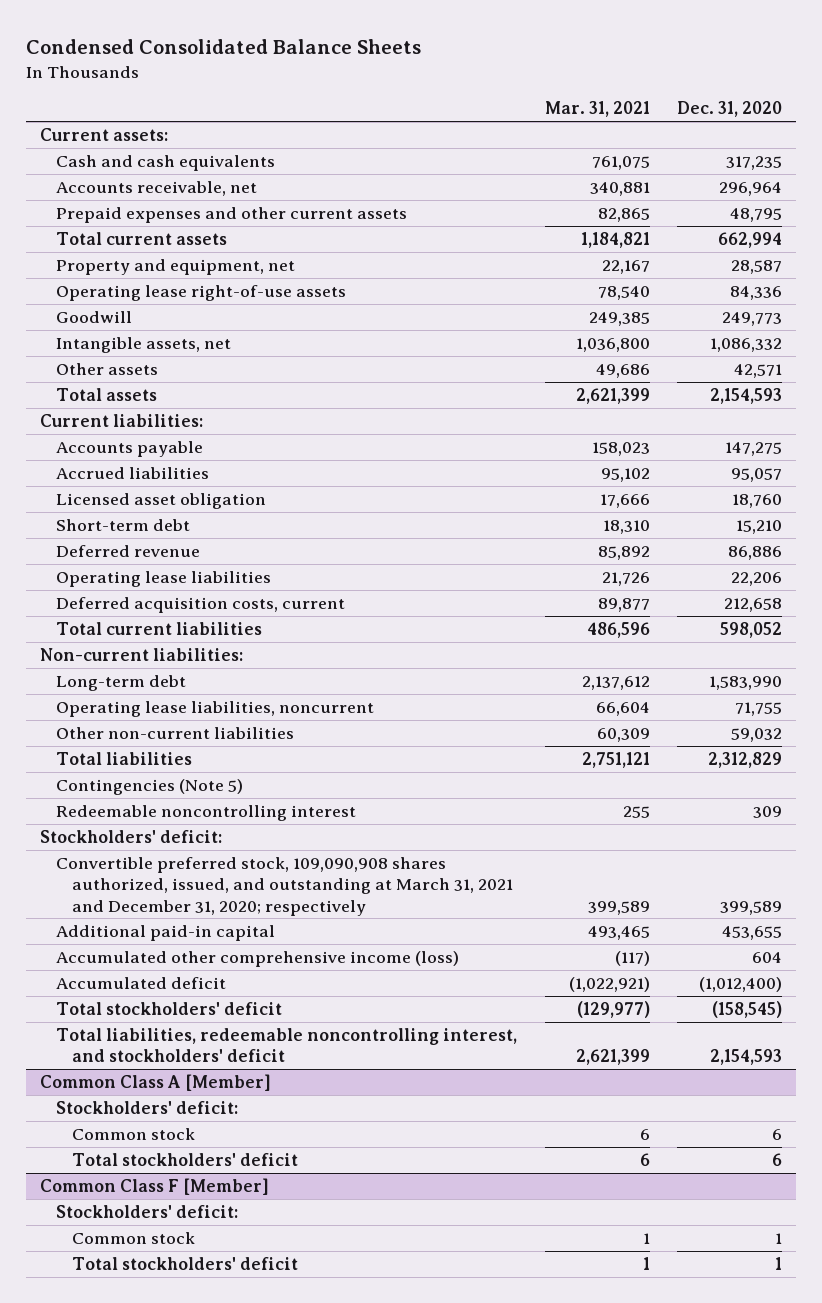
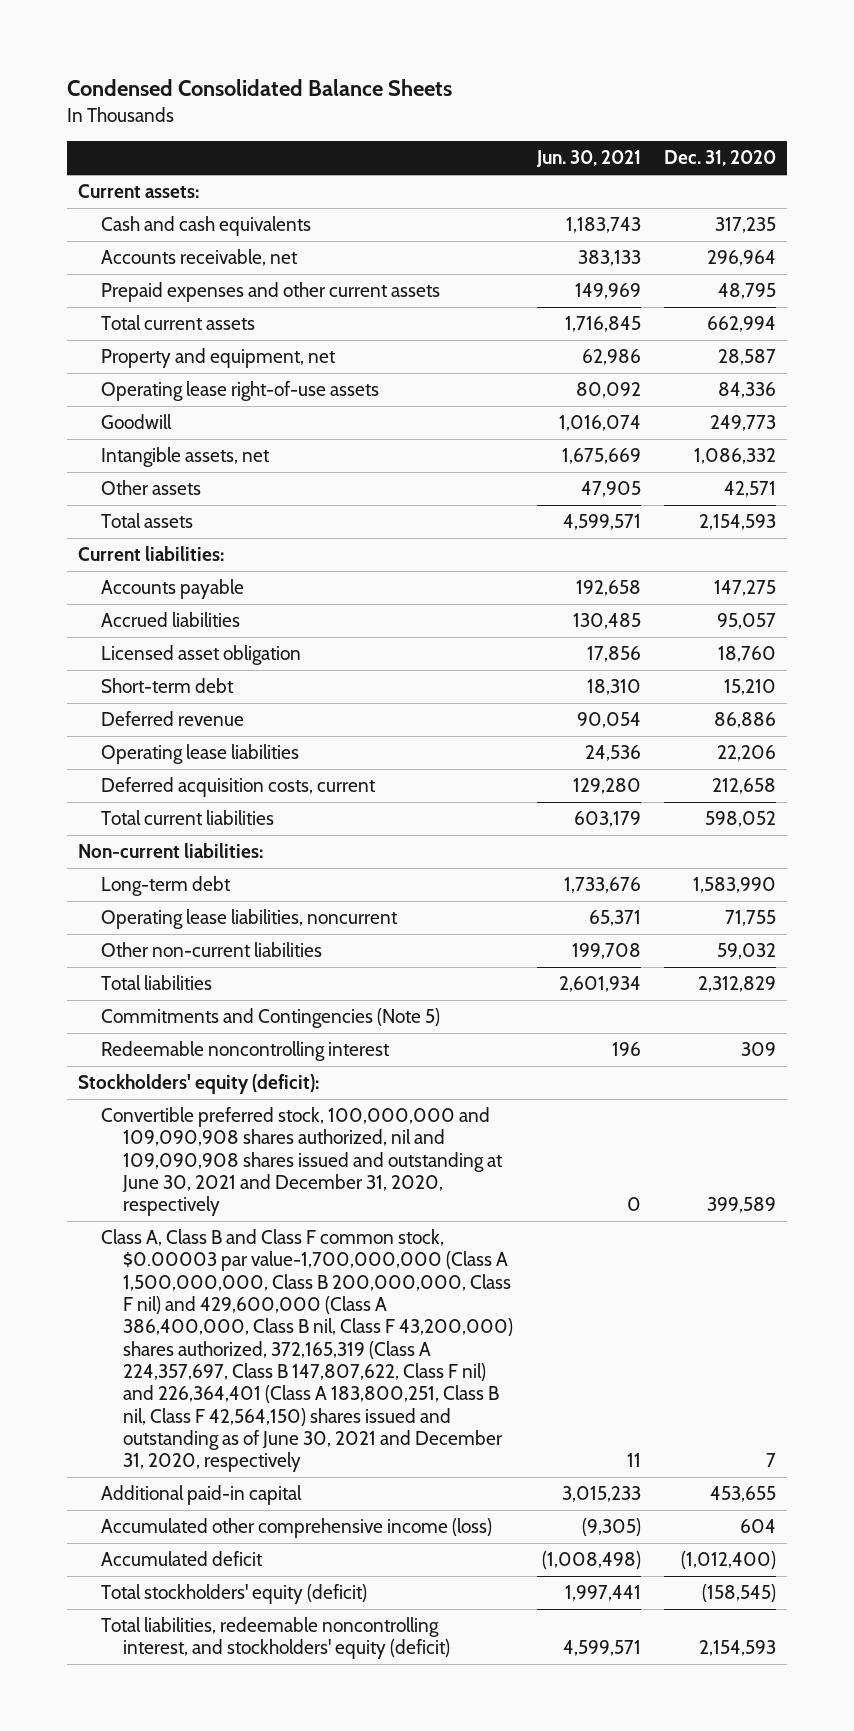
[544,101,650,118] Mar. 31, 2021 -> none
none -> [535,150,641,168] Jun. 30, 2021
[56,779,244,796] Contingencies (Note 5) -> [100,1008,440,1029] Commitments and Contingencies (Note 5)
[40,830,223,844] Stockholders' deficit: -> [78,1074,320,1095] Stockholders' equity (deficit):
[56,857,514,916] Convertible preferred stock, 109,090,908 shares authorized, issued, and outstanding at March 31, 2021 and December 31, 2020; respectively -> [100,1107,504,1217] Convertible preferred stock, 100,000,000 and 109,090,908 shares authorized, nil and 109,090,908 shares issued and outstanding at June 30, 2021 and December 31, 2020, respectively
none -> [100,1229,514,1473] Class A, Class B and Class F common stock, $0.00003 par value-1,700,000,000 (Class A 1,500,000,000, Class B 200,000,000, Class F nil) and 429,600,000 (Class A 386,400,000, Class B nil, Class F 43,200,000) shares authorized, 372,165,319 (Class A 224,357,697, Class B 147,807,622, Class F nil) and 226,364,401 (Class A 183,800,251, Class B nil, Class F 42,564,150) shares issued and outstanding as of June 30, 2021 and December 31, 2020, respectively
[40,1074,272,1092] Common Class A [Member] -> none
[56,1101,239,1115] Stockholders' deficit: -> none
[72,1128,196,1141] Common stock -> none
[72,1153,299,1167] Total stockholders' deficit -> none
[40,1178,270,1196] Common Class F [Member] -> none
[56,1205,239,1219] Stockholders' deficit: -> none
[72,1232,196,1245] Common stock -> none
[72,1257,299,1271] Total stockholders' deficit -> none
[56,1002,283,1016] Total stockholders' deficit -> [100,1584,367,1605] Total stockholders' equity (deficit)
[56,1028,518,1063] Total liabilities, redeemable noncontrolling interest, and stockholders' deficit -> [100,1617,451,1660] Total liabilities, redeemable noncontrolling interest, and stockholders' equity (deficit)

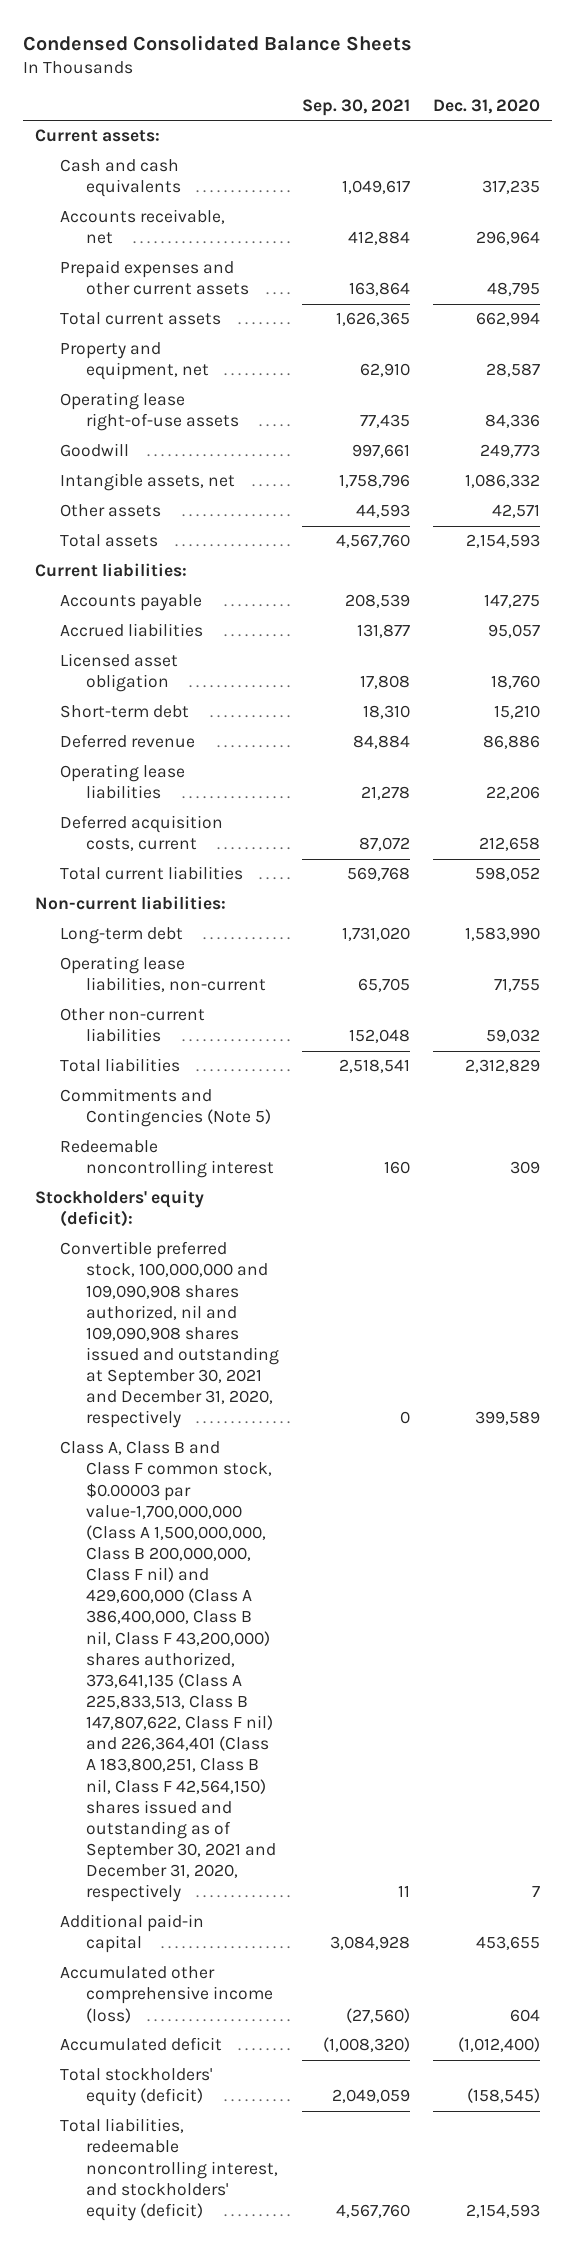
[535,150,641,168] Jun. 30, 2021 -> none
none -> [301,98,410,116] Sep. 30, 2021
[100,909,398,930] Operating lease liabilities, noncurrent -> [60,956,266,993] Operating lease liabilities, non-current
[100,1107,504,1217] Convertible preferred stock, 100,000,000 and 109,090,908 shares authorized, nil and 109,090,908 shares issued and outstanding at June 30, 2021 and December 31, 2020, respectively -> [60,1241,279,1429] Convertible preferred stock, 100,000,000 and 109,090,908 shares authorized, nil and 109,090,908 shares issued and outstanding at September 30, 2021 and December 31, 2020, respectively
[100,1229,514,1473] Class A, Class B and Class F common stock, $0.00003 par value-1,700,000,000 (Class A 1,500,000,000, Class B 200,000,000, Class F nil) and 429,600,000 (Class A 386,400,000, Class B nil, Class F 43,200,000) shares authorized, 372,165,319 (Class A 224,357,697, Class B 147,807,622, Class F nil) and 226,364,401 (Class A 183,800,251, Class B nil, Class F 42,564,150) shares issued and outstanding as of June 30, 2021 and December 31, 2020, respectively -> [60,1441,276,1903] Class A, Class B and Class F common stock, $0.00003 par value-1,700,000,000 (Class A 1,500,000,000, Class B 200,000,000, Class F nil) and 429,600,000 (Class A 386,400,000, Class B nil, Class F 43,200,000) shares authorized, 373,641,135 (Class A 225,833,513, Class B 147,807,622, Class F nil) and 226,364,401 (Class A 183,800,251, Class B nil, Class F 42,564,150) shares issued and outstanding as of September 30, 2021 and December 31, 2020, respectively

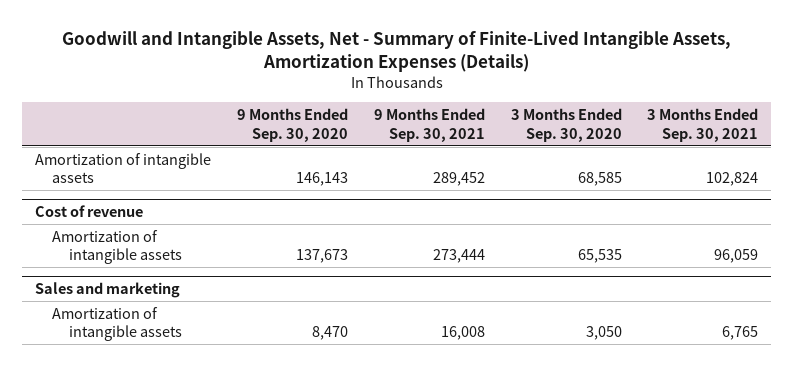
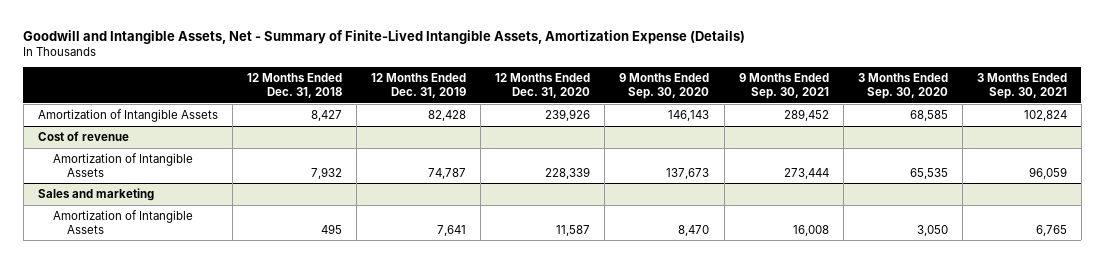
[61,31,731,72] Goodwill and Intangible Assets, Net - Summary of Finite-Lived Intangible Assets, Amortization Expenses (Details) -> [23,29,746,44] Goodwill and Intangible Assets, Net - Summary of Finite-Lived Intangible Assets, Amortization Expense (Details)
none -> [247,73,343,98] 12 Months Ended Dec. 31, 2018
none -> [371,73,467,98] 12 Months Ended Dec. 31, 2019
none -> [495,73,591,98] 12 Months Ended Dec. 31, 2020
[35,152,212,184] Amortization of intangible assets -> [38,108,219,122] Amortization of Intangible Assets
[51,229,182,265] Amortization of intangible assets -> [52,152,193,177] Amortization of Intangible Assets
[51,306,182,342] Amortization of intangible assets -> [52,209,193,234] Amortization of Intangible Assets

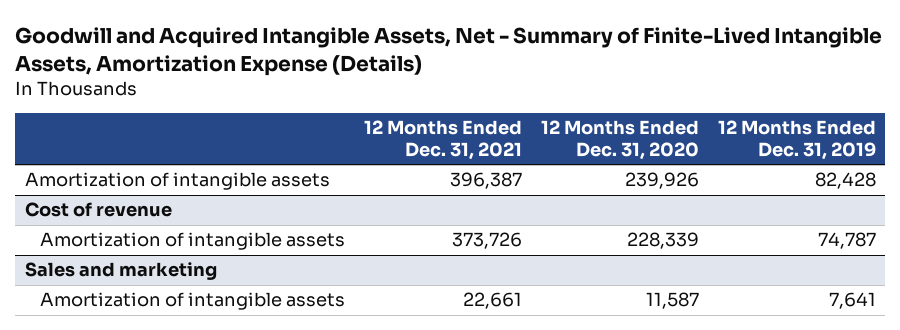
[23,29,746,44] Goodwill and Intangible Assets, Net - Summary of Finite-Lived Intangible Assets, Amortization Expense (Details) -> [15,27,883,76] Goodwill and Acquired Intangible Assets, Net - Summary of Finite-Lived Intangible Assets, Amortization Expense (Details)
[247,73,343,98] 12 Months Ended Dec. 31, 2018 -> none
[619,73,710,99] 9 Months Ended Sep. 30, 2020 -> none
[738,73,829,99] 9 Months Ended Sep. 30, 2021 -> none
[857,73,948,99] 3 Months Ended Sep. 30, 2020 -> none
[976,73,1067,99] 3 Months Ended Sep. 30, 2021 -> none
none -> [364,120,523,160] 12 Months Ended Dec. 31, 2021
[38,108,219,122] Amortization of Intangible Assets -> [24,172,330,191] Amortization of intangible assets
[52,152,193,177] Amortization of Intangible Assets -> [40,232,346,251] Amortization of intangible assets
[52,209,193,234] Amortization of Intangible Assets -> [40,292,346,311] Amortization of intangible assets

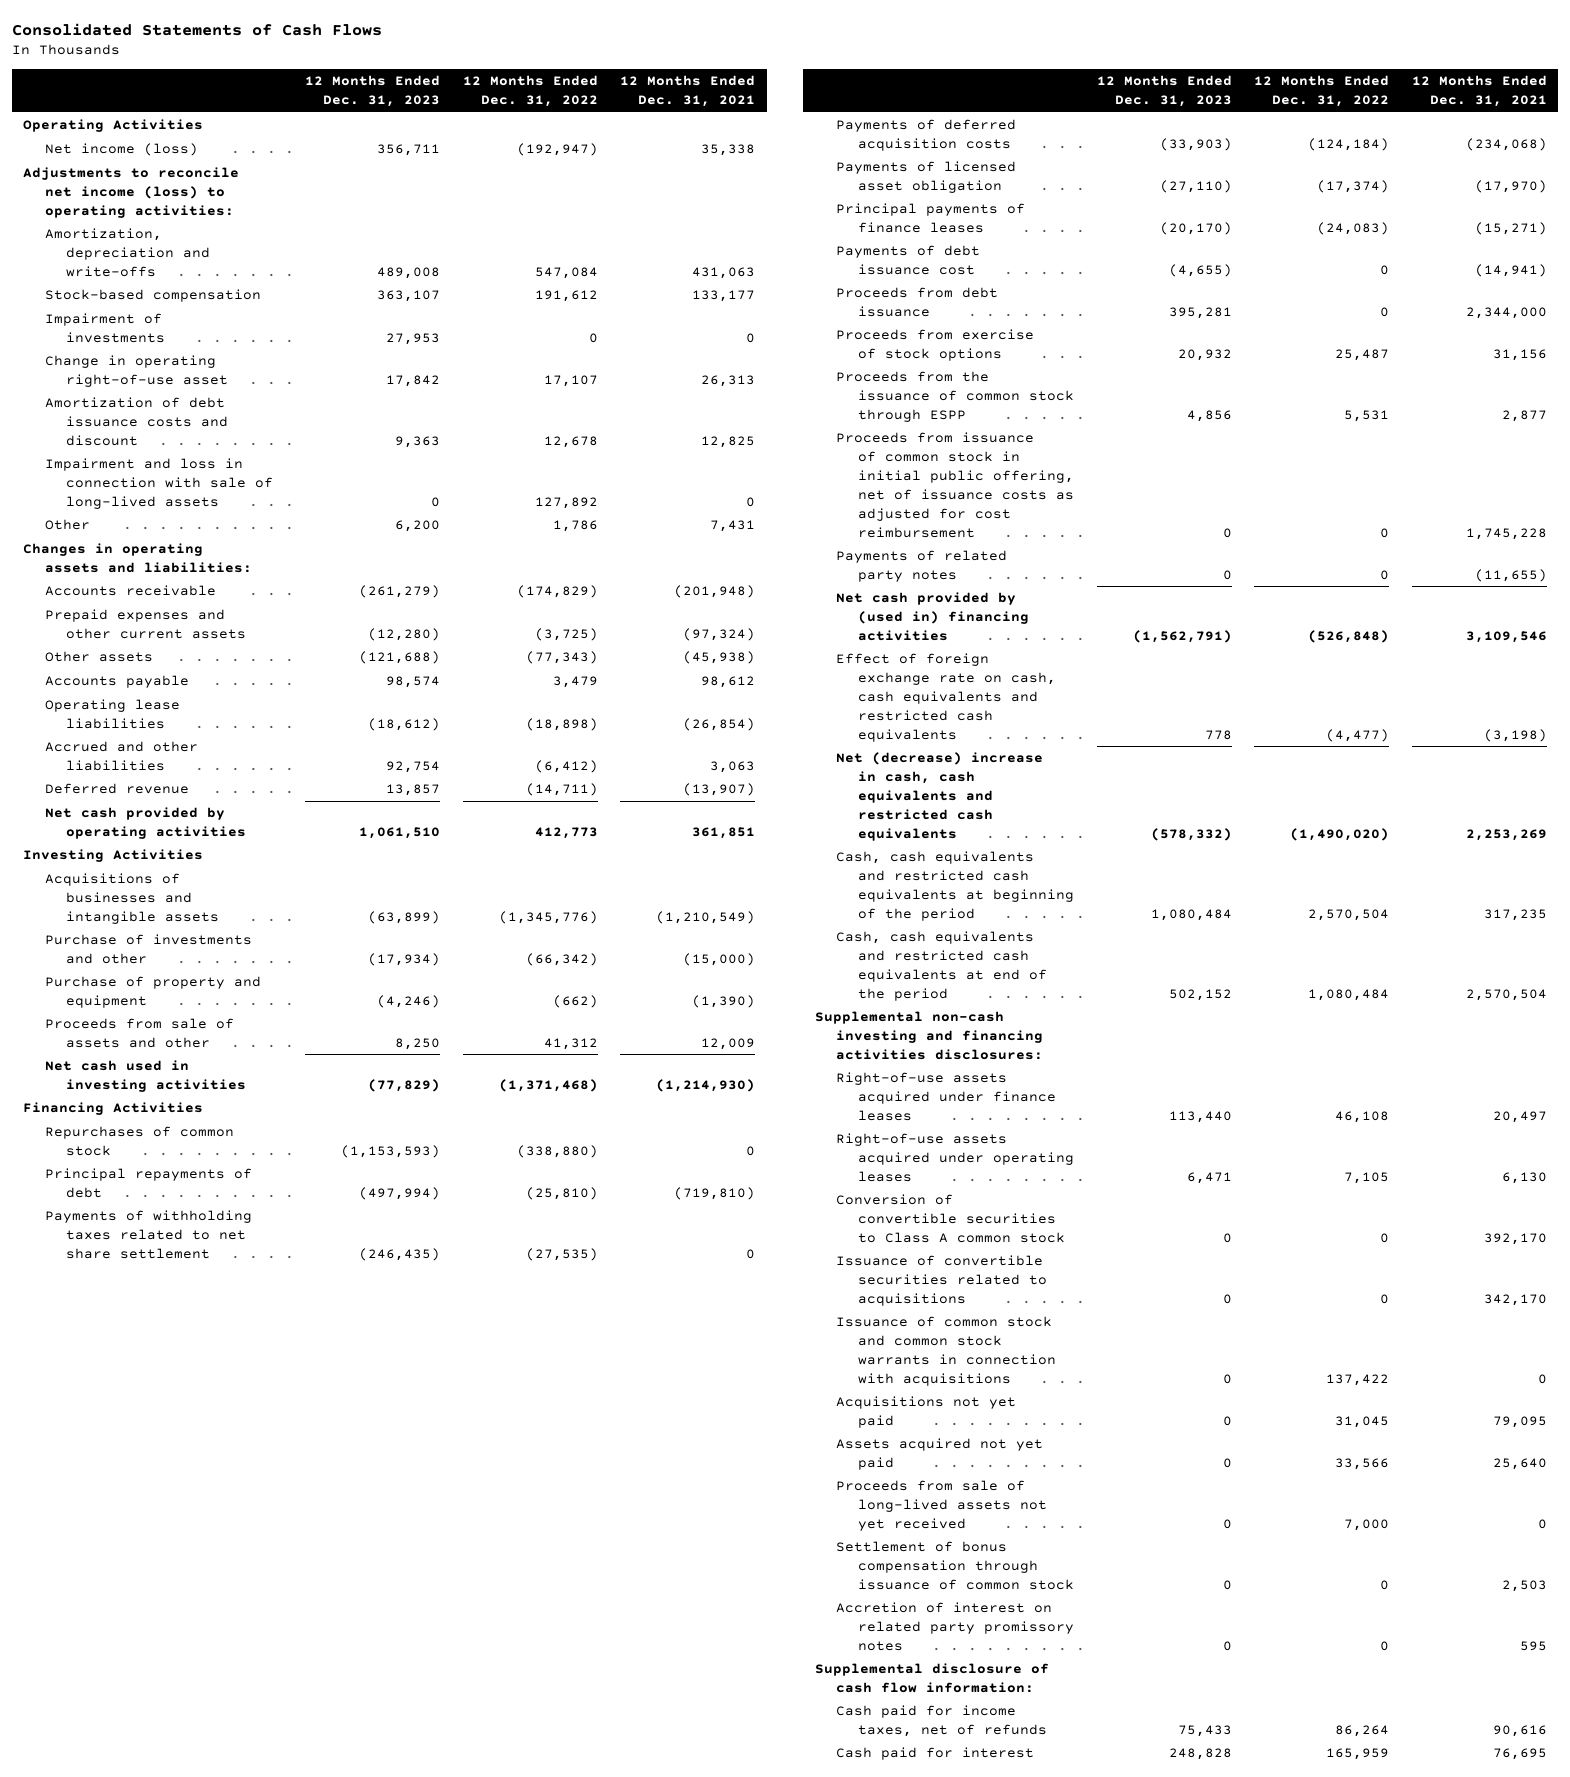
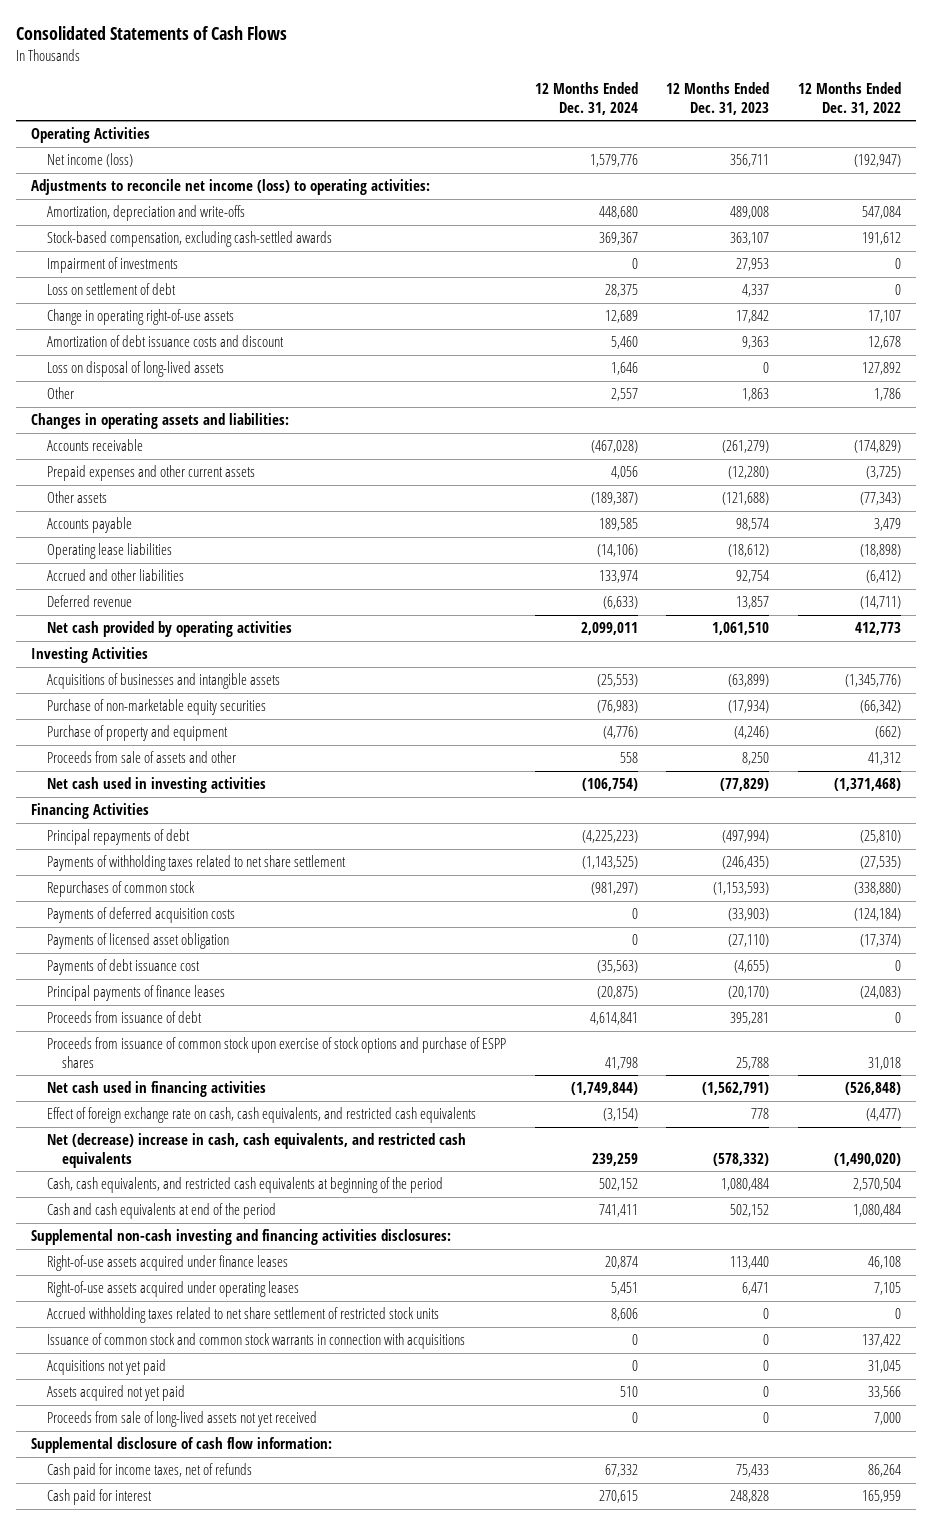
[620,75,756,108] 12 Months Ended Dec. 31, 2021 -> none
none -> [534,82,638,115] 12 Months Ended Dec. 31, 2024
[44,289,261,303] Stock-based compensation -> [46,231,332,248] Stock-based compensation, excluding cash-settled awards
none -> [46,283,176,296] Loss on settlement of debt
[44,355,229,388] Change in operating right-of-use asset -> [46,309,234,326] Change in operating right-of-use assets
[44,458,274,510] Impairment and loss in connection with sale of long-lived assets -> [46,361,224,378] Loss on disposal of long-lived assets
[394,520,440,533] 6,200 -> [742,388,770,402] 1,863
[44,934,252,965] Purchase of investments and other -> [46,699,266,716] Purchase of non-marketable equity securities
[44,1126,234,1157] Repurchases of common stock -> [46,881,195,898] Repurchases of common stock
[836,329,1035,362] Proceeds from exercise of stock options -> none
[836,371,1074,423] Proceeds from the issuance of common stock through ESPP -> none
[836,432,1074,538] Proceeds from issuance of common stock in initial public offering, net of issuance costs as adjusted for cost reimbursement -> none
[836,550,1008,583] Payments of related party notes -> none
[836,203,1026,234] Principal payments of finance leases -> [46,985,225,1002] Principal payments of finance leases
[836,287,999,318] Proceeds from debt issuance -> [46,1011,202,1024] Proceeds from issuance of debt
none -> [46,1037,506,1068] Proceeds from issuance of common stock upon exercise of stock options and purchase of ESPP shares
[836,592,1029,642] Net cash provided by (used in) financing activities -> [46,1081,266,1098] Net cash used in financing activities
[836,653,1056,742] Effect of foreign exchange rate on cash, cash equivalents and restricted cash equivalents -> [46,1107,476,1124] Effect of foreign exchange rate on cash, cash equivalents, and restricted cash equivalents
[836,752,1044,841] Net (decrease) increase in cash, cash equivalents and restricted cash equivalents -> [46,1133,466,1168] Net (decrease) increase in cash, cash equivalents, and restricted cash equivalents
[836,851,1074,921] Cash, cash equivalents and restricted cash equivalents at beginning of the period -> [46,1177,443,1194] Cash, cash equivalents, and restricted cash equivalents at beginning of the period
[836,931,1047,1001] Cash, cash equivalents and restricted cash equivalents at end of the period -> [46,1203,276,1220] Cash and cash equivalents at end of the period
[836,1194,1065,1244] Conversion of convertible securities to Class A common stock -> none
[836,1255,1047,1307] Issuance of convertible securities related to acquisitions -> none
none -> [46,1307,439,1324] Accrued withholding taxes related to net share settlement of restricted stock units
[836,1541,1074,1591] Settlement of bonus compensation through issuance of common stock -> none
[836,1602,1074,1652] Accretion of interest on related party promissory notes -> none

